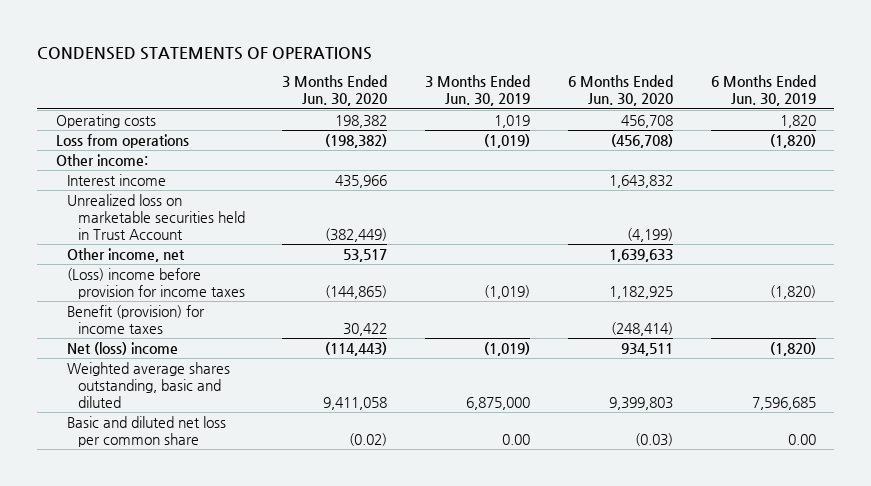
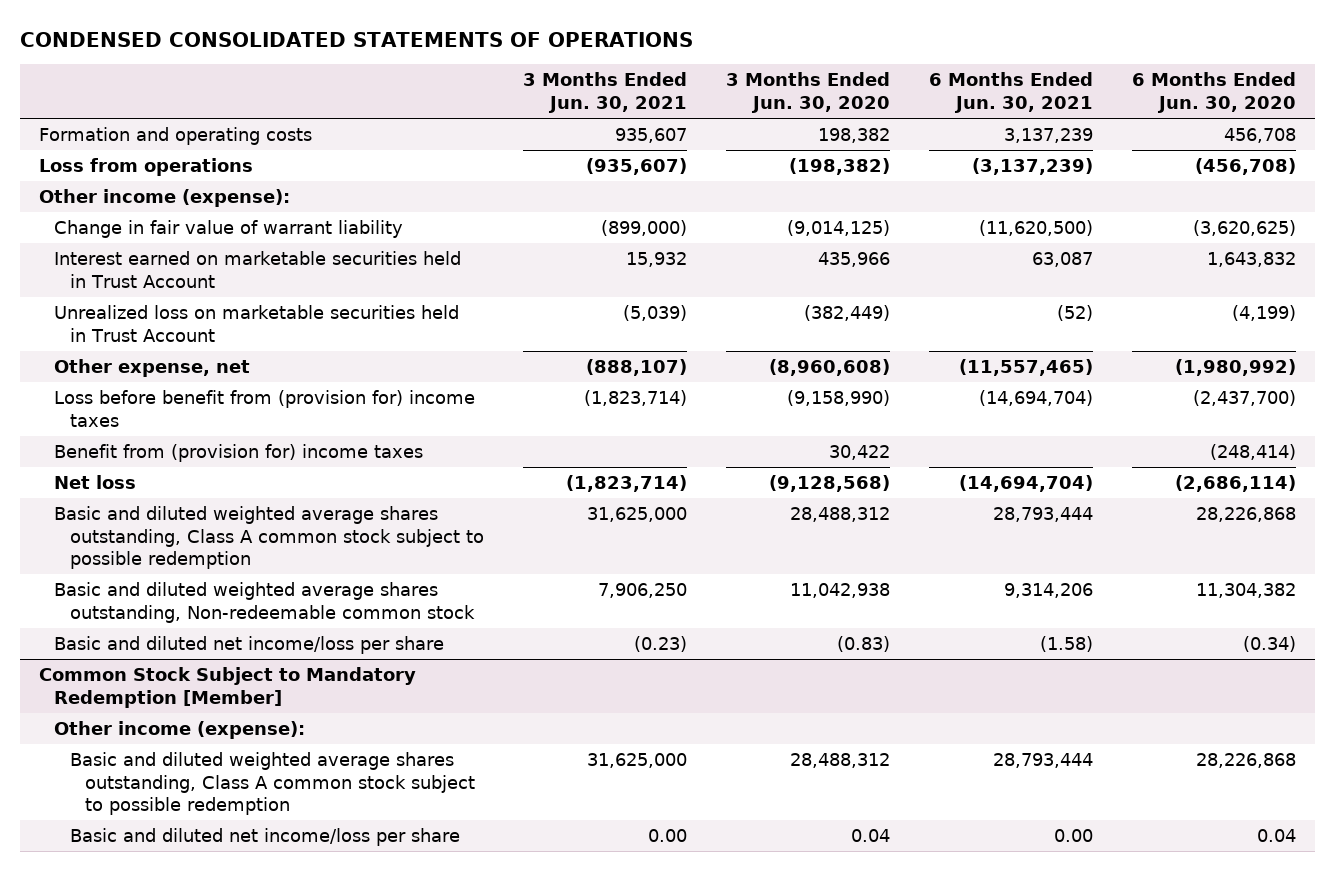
[37,46,373,60] CONDENSED STATEMENTS OF OPERATIONS -> [19,31,693,47] CONDENSED CONSOLIDATED STATEMENTS OF OPERATIONS
[425,75,531,107] 3 Months Ended Jun. 30, 2019 -> none
[710,75,816,107] 6 Months Ended Jun. 30, 2019 -> none
none -> [522,72,687,113] 3 Months Ended Jun. 30, 2021
none -> [928,72,1093,113] 6 Months Ended Jun. 30, 2021
[55,113,156,128] Operating costs -> [39,127,313,146] Formation and operating costs
[55,153,148,166] Other income: -> [39,189,291,208] Other income (expense):
none -> [54,220,404,239] Change in fair value of warrant liability
[66,173,166,186] Interest income -> [54,251,462,288] Interest earned on marketable securities held in Trust Account
[66,247,185,262] Other income, net -> [54,359,251,378] Other expense, net
[343,248,388,262] 53,517 -> [768,359,890,377] (8,960,608)
[608,248,673,262] 1,639,633 -> [1174,359,1296,377] (1,980,992)
[66,267,245,299] (Loss) income before provision for income taxes -> [54,390,476,427] Loss before benefit from (provision for) income taxes
[325,284,388,299] (144,865) -> [786,390,890,407] (9,158,990)
[608,285,673,299] 1,182,925 -> [1192,390,1296,407] (2,437,700)
[66,304,205,334] Benefit (provision) for income taxes -> [54,444,424,463] Benefit from (provision for) income taxes
[66,341,178,355] Net (loss) income -> [54,475,137,490] Net loss
[325,341,388,356] (114,443) -> [768,475,890,493] (9,128,568)
[620,342,673,356] 934,511 -> [1174,475,1296,493] (2,686,114)
none -> [54,506,484,569] Basic and diluted weighted average shares outstanding, Class A common stock subject to possible redemption
[66,361,230,408] Weighted average shares outstanding, basic and diluted -> [54,582,475,623] Basic and diluted weighted average shares outstanding, Non-redeemable common stock
[323,396,388,410] 9,411,058 -> [789,583,890,599] 11,042,938
[608,396,673,410] 9,399,803 -> [1195,583,1296,599] 11,304,382
[66,415,226,447] Basic and diluted net loss per common share -> [54,636,445,655] Basic and diluted net income/loss per share
[349,432,388,446] (0.02) -> [836,636,890,653] (0.83)
[634,432,673,446] (0.03) -> [1242,636,1296,653] (0.34)
none -> [39,667,417,708] Common Stock Subject to Mandatory Redemption [Member]
none -> [54,721,306,740] Other income (expense):
none -> [69,752,476,815] Basic and diluted weighted average shares outstanding, Class A common stock subject to possible redemption
none -> [69,828,460,847] Basic and diluted net income/loss per share

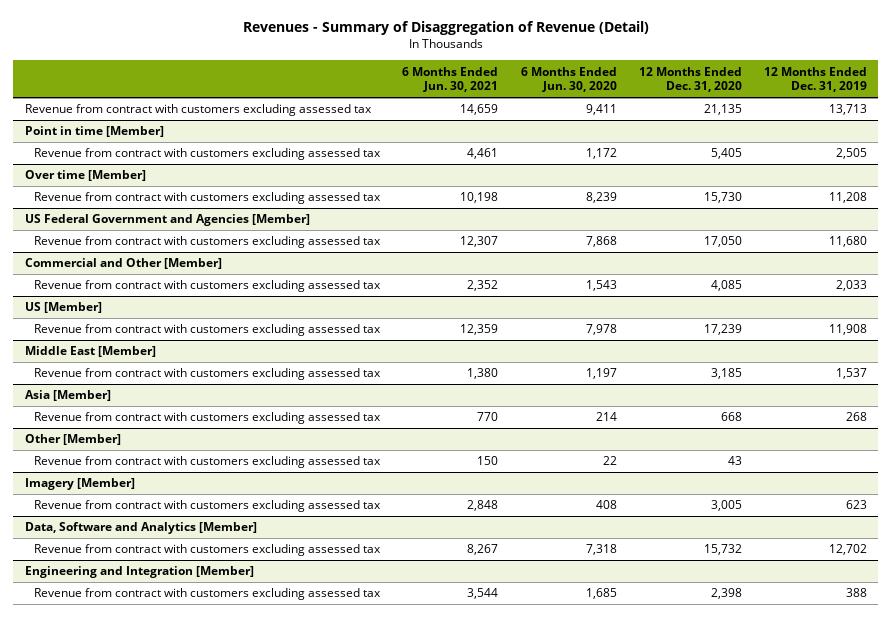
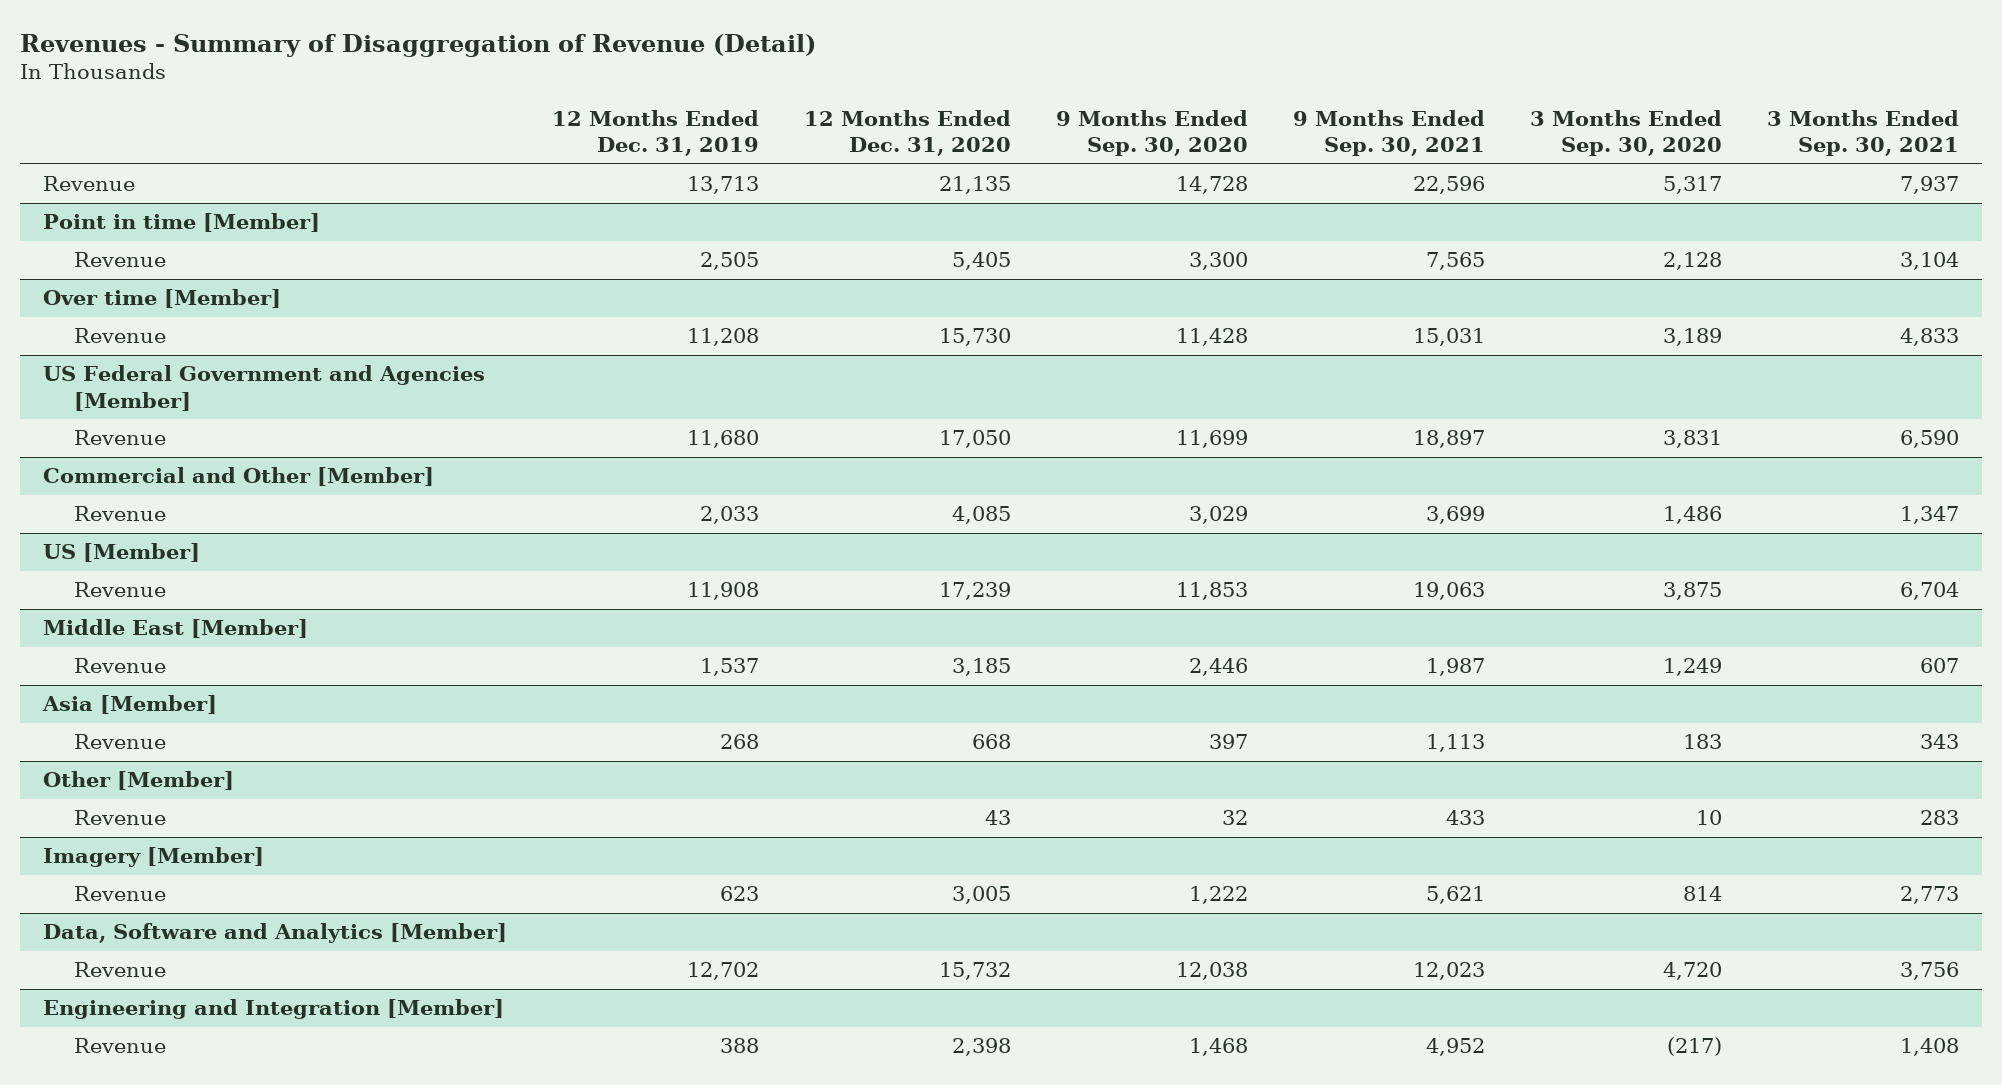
[402,66,499,93] 6 Months Ended Jun. 30, 2021 -> none
[520,66,617,93] 6 Months Ended Jun. 30, 2020 -> none
none -> [1056,109,1249,157] 9 Months Ended Sep. 30, 2020
none -> [1293,109,1486,157] 9 Months Ended Sep. 30, 2021
none -> [1530,109,1723,157] 3 Months Ended Sep. 30, 2020
none -> [1767,109,1960,157] 3 Months Ended Sep. 30, 2021
[24,104,372,117] Revenue from contract with customers excluding assessed tax -> [42,176,135,192] Revenue
[34,148,382,161] Revenue from contract with customers excluding assessed tax -> [73,252,166,268] Revenue
[34,192,382,205] Revenue from contract with customers excluding assessed tax -> [73,328,166,344] Revenue
[34,236,382,249] Revenue from contract with customers excluding assessed tax -> [73,430,166,446] Revenue
[34,280,382,293] Revenue from contract with customers excluding assessed tax -> [73,506,166,522] Revenue
[34,324,382,337] Revenue from contract with customers excluding assessed tax -> [73,582,166,598] Revenue
[34,368,382,381] Revenue from contract with customers excluding assessed tax -> [73,658,166,674] Revenue
[34,412,382,425] Revenue from contract with customers excluding assessed tax -> [73,734,166,750] Revenue
[34,456,382,469] Revenue from contract with customers excluding assessed tax -> [73,810,166,826] Revenue
[34,500,382,513] Revenue from contract with customers excluding assessed tax -> [73,886,166,902] Revenue
[34,544,382,557] Revenue from contract with customers excluding assessed tax -> [73,962,166,978] Revenue
[34,588,382,601] Revenue from contract with customers excluding assessed tax -> [73,1038,166,1054] Revenue

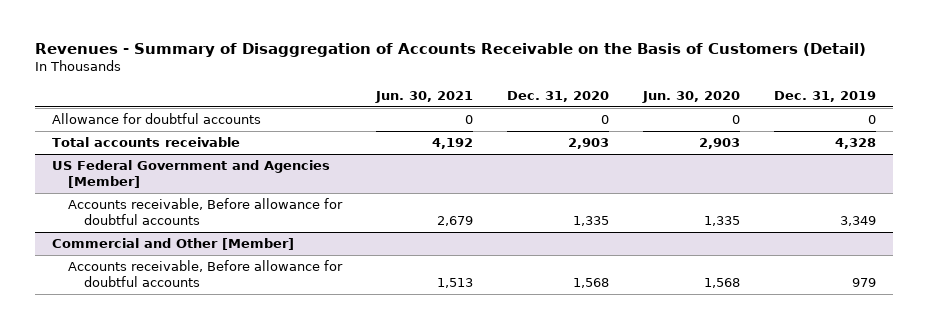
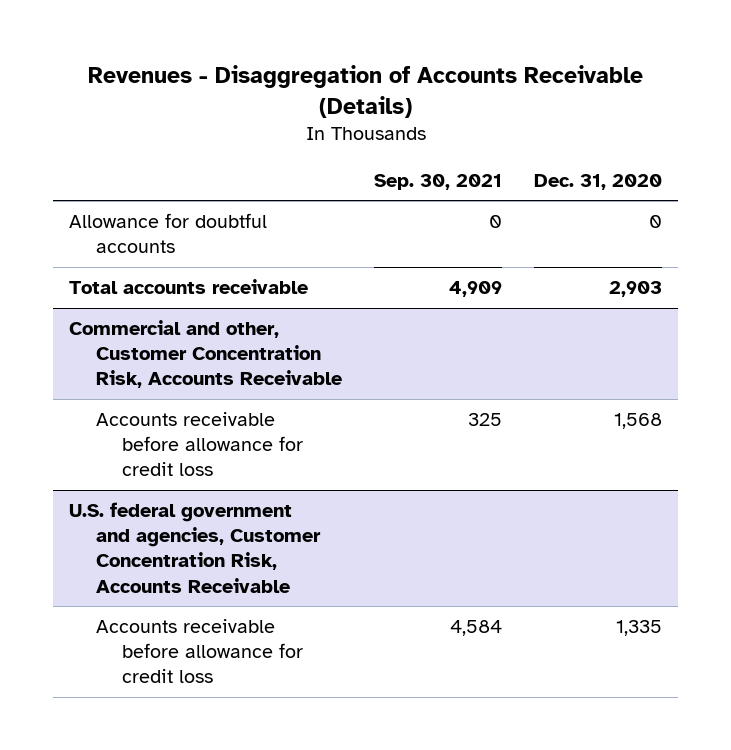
[35,43,867,58] Revenues - Summary of Disaggregation of Accounts Receivable on the Basis of Customers (Detail) -> [87,65,643,118] Revenues - Disaggregation of Accounts Receivable (Details)
[374,90,473,103] Jun. 30, 2021 -> none
[642,90,741,103] Jun. 30, 2020 -> none
[774,90,877,102] Dec. 31, 2019 -> none
none -> [373,173,502,190] Sep. 30, 2021
[52,160,331,188] US Federal Government and Agencies [Member] -> none
[52,238,295,251] Commercial and Other [Member] -> none
none -> [69,320,342,389] Commercial and other, Customer Concentration Risk, Accounts Receivable
[67,198,343,225] Accounts receivable, Before allowance for doubtful accounts -> [95,412,304,477] Accounts receivable before allowance for credit loss
[572,215,609,226] 1,335 -> [614,413,663,430] 1,568
none -> [69,502,321,593] U.S. federal government and agencies, Customer Concentration Risk, Accounts Receivable
[67,260,343,287] Accounts receivable, Before allowance for doubtful accounts -> [95,619,304,684] Accounts receivable before allowance for credit loss
[572,277,609,288] 1,568 -> [616,620,663,637] 1,335

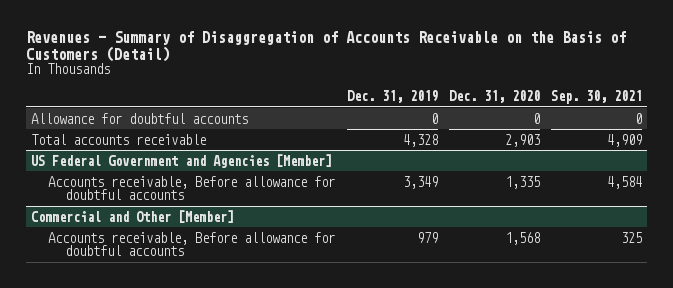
[87,65,643,118] Revenues - Disaggregation of Accounts Receivable (Details) -> [25,30,626,62] Revenues - Summary of Disaggregation of Accounts Receivable on the Basis of Customers (Detail)
none -> [346,90,438,104] Dec. 31, 2019
[69,320,342,389] Commercial and other, Customer Concentration Risk, Accounts Receivable -> none
[69,502,321,593] U.S. federal government and agencies, Customer Concentration Risk, Accounts Receivable -> none
none -> [31,153,333,168] US Federal Government and Agencies [Member]
[95,412,304,477] Accounts receivable before allowance for credit loss -> [48,175,336,200] Accounts receivable, Before allowance for doubtful accounts
[467,413,502,427] 325 -> [606,175,642,189] 4,584
[614,413,663,430] 1,568 -> [504,175,540,189] 1,335
none -> [31,209,235,223] Commercial and Other [Member]
[95,619,304,684] Accounts receivable before allowance for credit loss -> [48,231,336,256] Accounts receivable, Before allowance for doubtful accounts
[449,620,502,637] 4,584 -> [620,231,642,243] 325
[616,620,663,637] 1,335 -> [504,231,540,245] 1,568

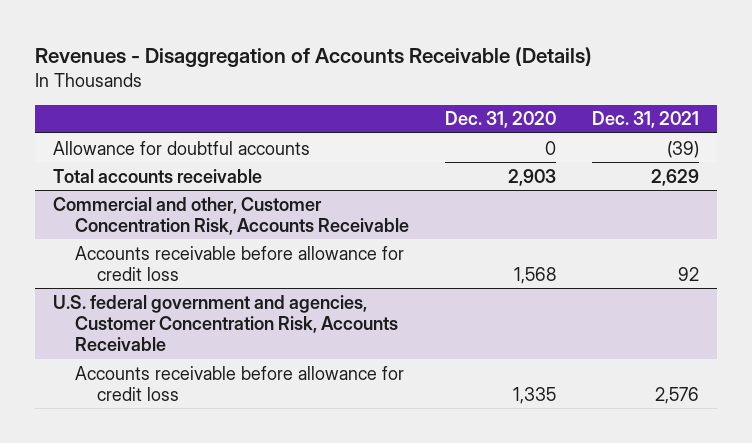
[25,30,626,62] Revenues - Summary of Disaggregation of Accounts Receivable on the Basis of Customers (Detail) -> [34,46,592,67] Revenues - Disaggregation of Accounts Receivable (Details)
[346,90,438,104] Dec. 31, 2019 -> none
[550,90,642,105] Sep. 30, 2021 -> none
none -> [591,111,699,129] Dec. 31, 2021
[31,153,333,168] US Federal Government and Agencies [Member] -> none
[31,209,235,223] Commercial and Other [Member] -> none
none -> [52,196,409,235] Commercial and other, Customer Concentration Risk, Accounts Receivable
[48,175,336,200] Accounts receivable, Before allowance for doubtful accounts -> [74,245,404,281] Accounts receivable before allowance for credit loss
[504,175,540,189] 1,335 -> [513,266,556,284] 1,568
none -> [52,294,398,352] U.S. federal government and agencies, Customer Concentration Risk, Accounts Receivable
[48,231,336,256] Accounts receivable, Before allowance for doubtful accounts -> [74,365,404,401] Accounts receivable before allowance for credit loss
[504,231,540,245] 1,568 -> [512,386,556,404] 1,335

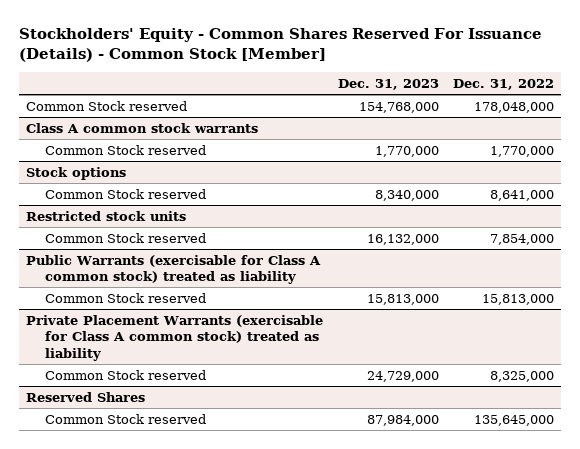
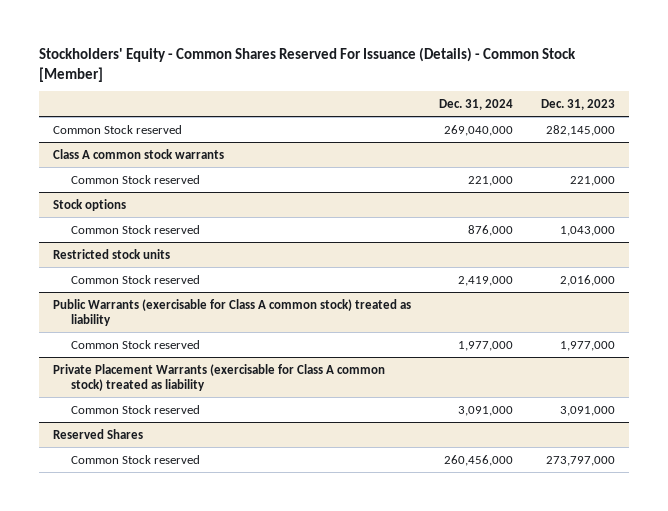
[452,79,554,91] Dec. 31, 2022 -> none
none -> [439,99,514,111] Dec. 31, 2024
[358,101,439,113] 154,768,000 -> [546,124,616,136] 282,145,000
[374,145,439,157] 1,770,000 -> [570,175,616,186] 221,000
[374,189,439,201] 8,340,000 -> [560,225,616,236] 1,043,000
[366,233,439,245] 16,132,000 -> [560,274,616,286] 2,016,000
[366,293,439,305] 15,813,000 -> [560,340,616,351] 1,977,000
[366,370,439,382] 24,729,000 -> [560,405,616,416] 3,091,000
[366,414,439,426] 87,984,000 -> [546,455,616,466] 273,797,000

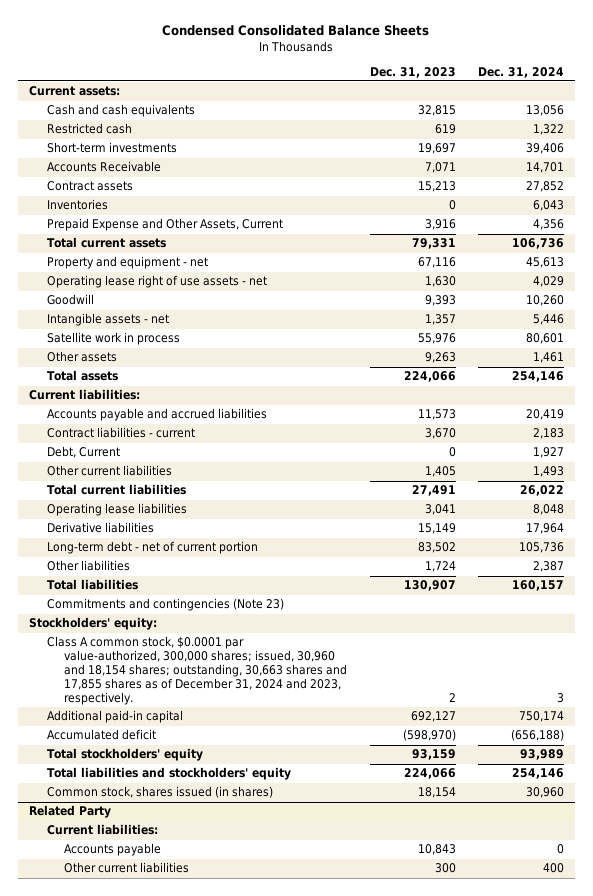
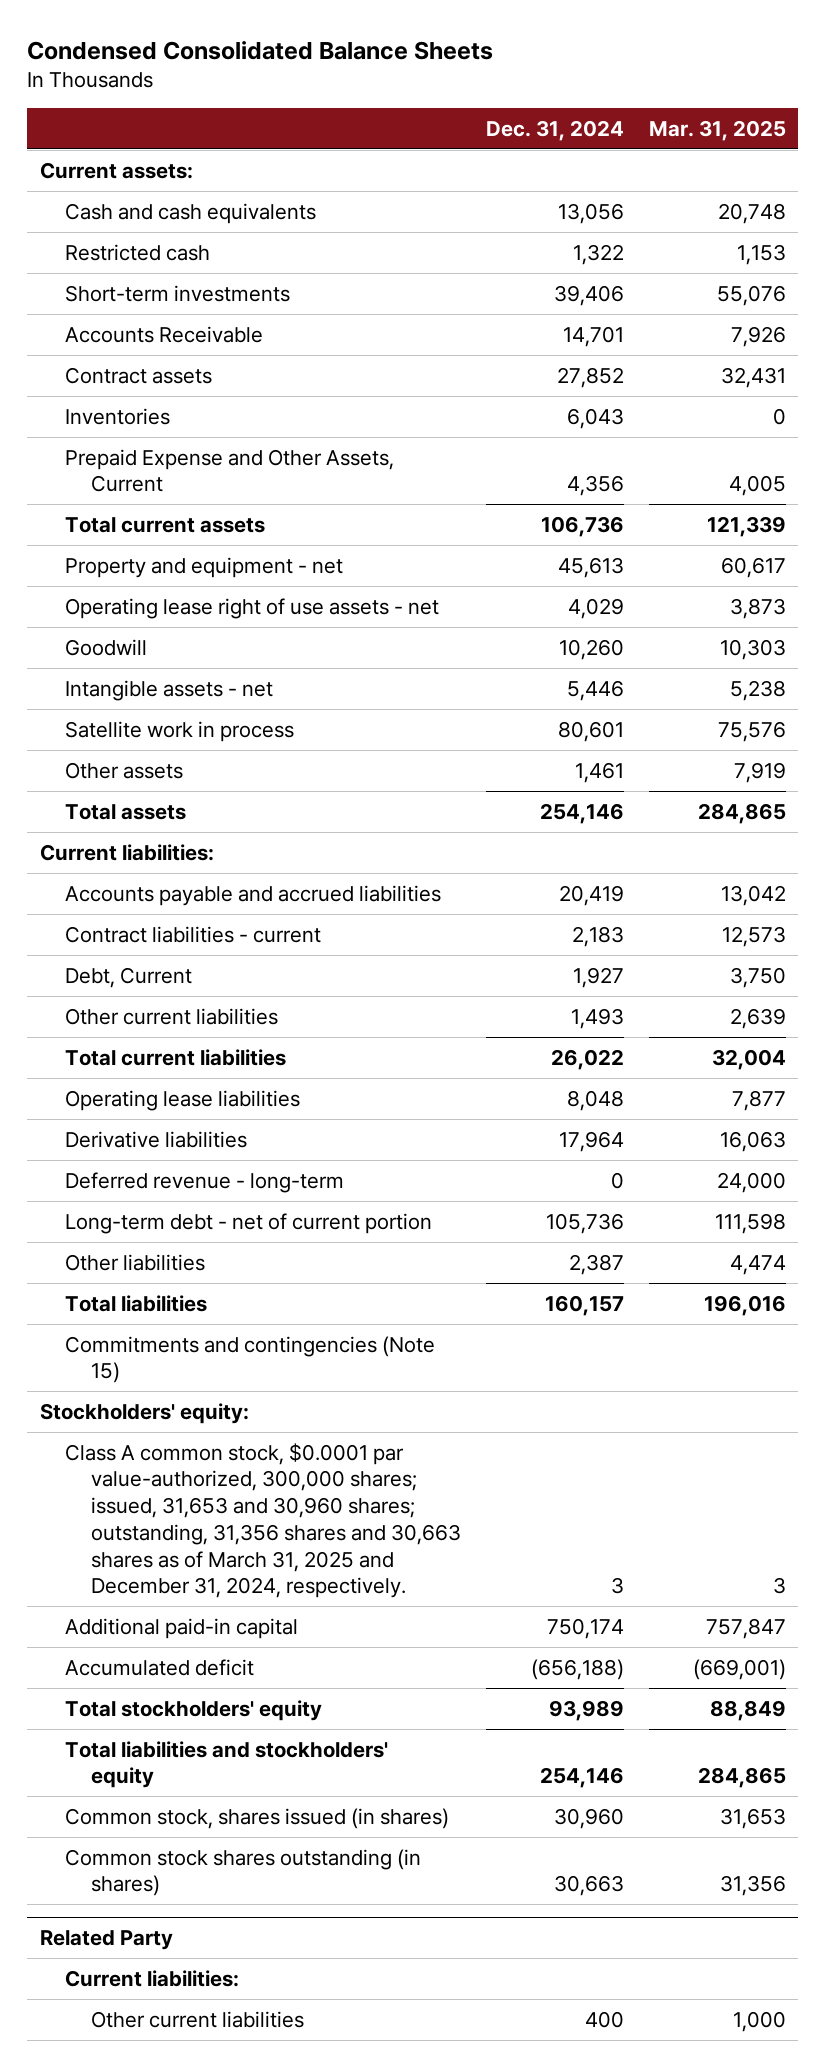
[369,66,456,78] Dec. 31, 2023 -> none
none -> [648,119,786,141] Mar. 31, 2025
none -> [65,1171,345,1193] Deferred revenue - long-term
[46,598,284,612] Commitments and contingencies (Note 23) -> [65,1335,436,1384] Commitments and contingencies (Note 15)
[46,636,348,706] Class A common stock, $0.0001 par value-authorized, 300,000 shares; issued, 30,960 and 18,154 shares; outstanding, 30,663 shares and 17,855 shares as of December 31, 2024 and 2023, respectively. -> [65,1442,462,1599] Class A common stock, $0.0001 par value-authorized, 300,000 shares; issued, 31,653 and 30,960 shares; outstanding, 31,356 shares and 30,663 shares as of March 31, 2025 and December 31, 2024, respectively.
none -> [65,1848,422,1897] Common stock shares outstanding (in shares)
[64,843,162,857] Accounts payable -> none

